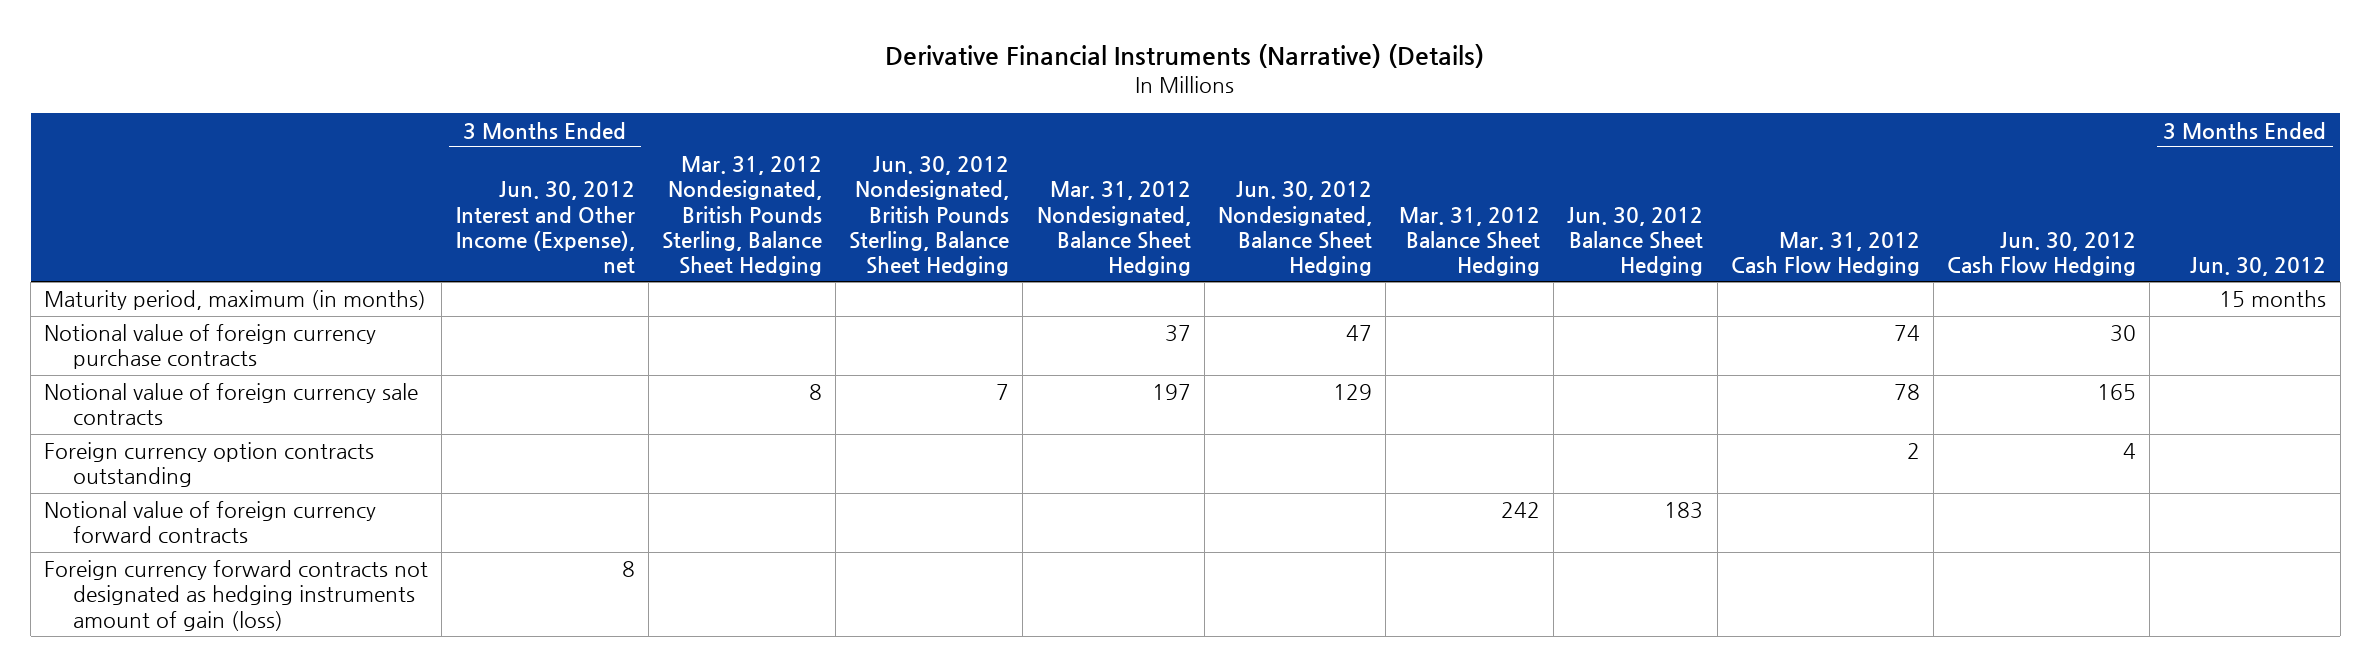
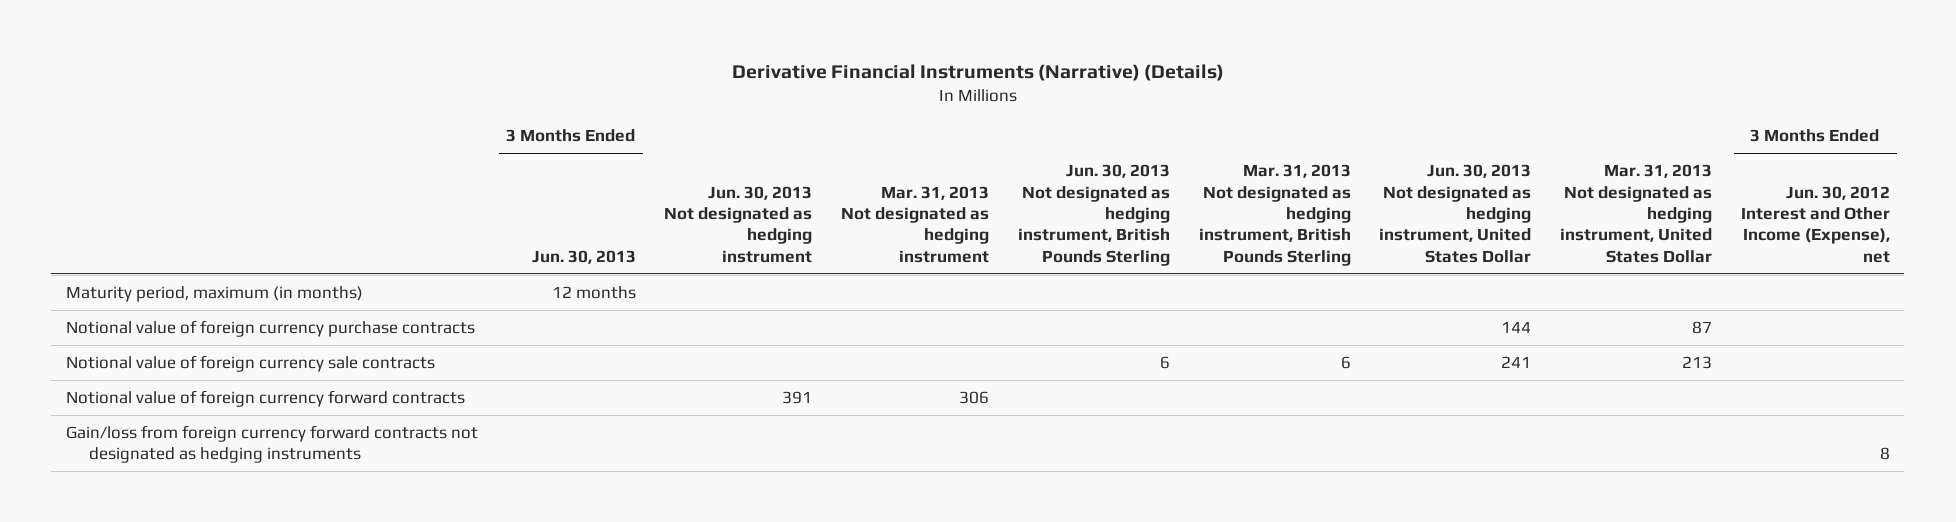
[661,156,822,277] Mar. 31, 2012 Nondesignated, British Pounds Sterling, Balance Sheet Hedging -> none
[849,156,1010,277] Jun. 30, 2012 Nondesignated, British Pounds Sterling, Balance Sheet Hedging -> none
[1036,181,1191,277] Mar. 31, 2012 Nondesignated, Balance Sheet Hedging -> none
[1217,181,1372,277] Jun. 30, 2012 Nondesignated, Balance Sheet Hedging -> none
[1399,206,1541,277] Mar. 31, 2012 Balance Sheet Hedging -> none
[1567,206,1704,277] Jun. 30, 2012 Balance Sheet Hedging -> none
[1730,231,1920,277] Mar. 31, 2012 Cash Flow Hedging -> none
[1947,231,2137,277] Jun. 30, 2012 Cash Flow Hedging -> none
[2190,257,2327,277] Jun. 30, 2012 -> none
none -> [531,249,636,264] Jun. 30, 2013
none -> [664,185,813,263] Jun. 30, 2013 Not designated as hedging instrument
none -> [841,185,990,263] Mar. 31, 2013 Not designated as hedging instrument
none -> [1017,164,1170,266] Jun. 30, 2013 Not designated as hedging instrument, British Pounds Sterling
none -> [1198,164,1351,266] Mar. 31, 2013 Not designated as hedging instrument, British Pounds Sterling
none -> [1379,164,1532,263] Jun. 30, 2013 Not designated as hedging instrument, United States Dollar
none -> [1560,164,1713,263] Mar. 31, 2013 Not designated as hedging instrument, United States Dollar
[44,442,375,488] Foreign currency option contracts outstanding -> none
[44,560,429,631] Foreign currency forward contracts not designated as hedging instruments amount of gain (loss) -> [65,425,478,464] Gain/loss from foreign currency forward contracts not designated as hedging instruments

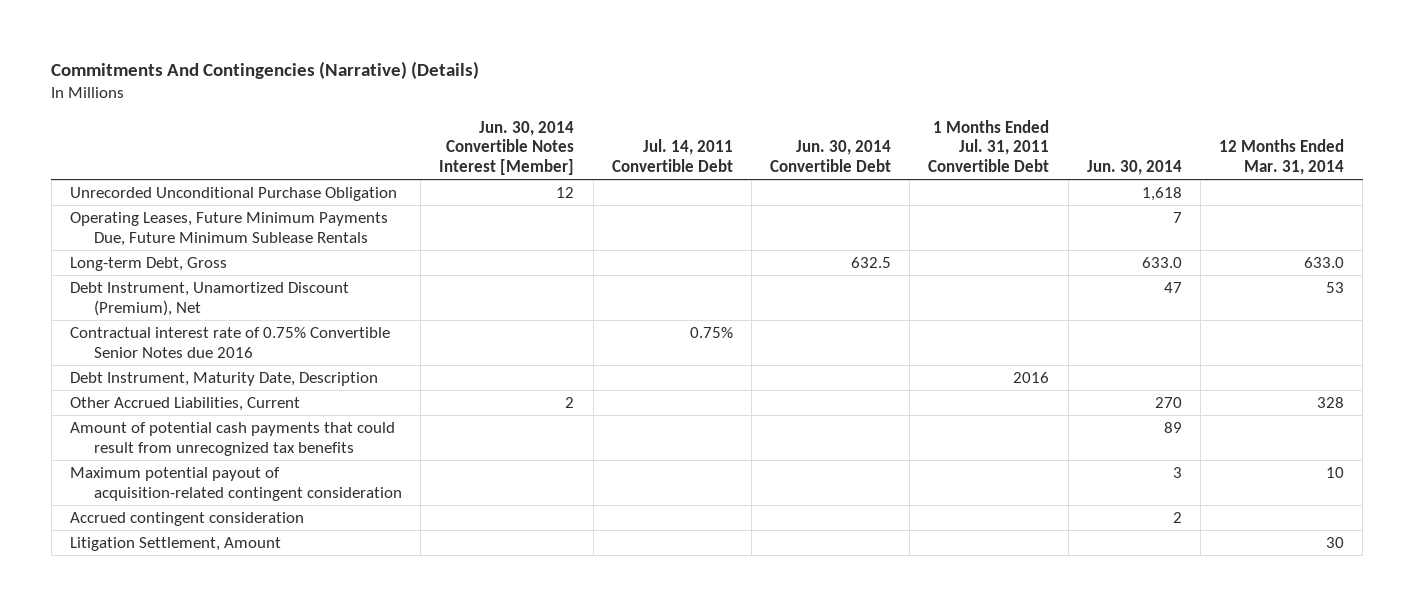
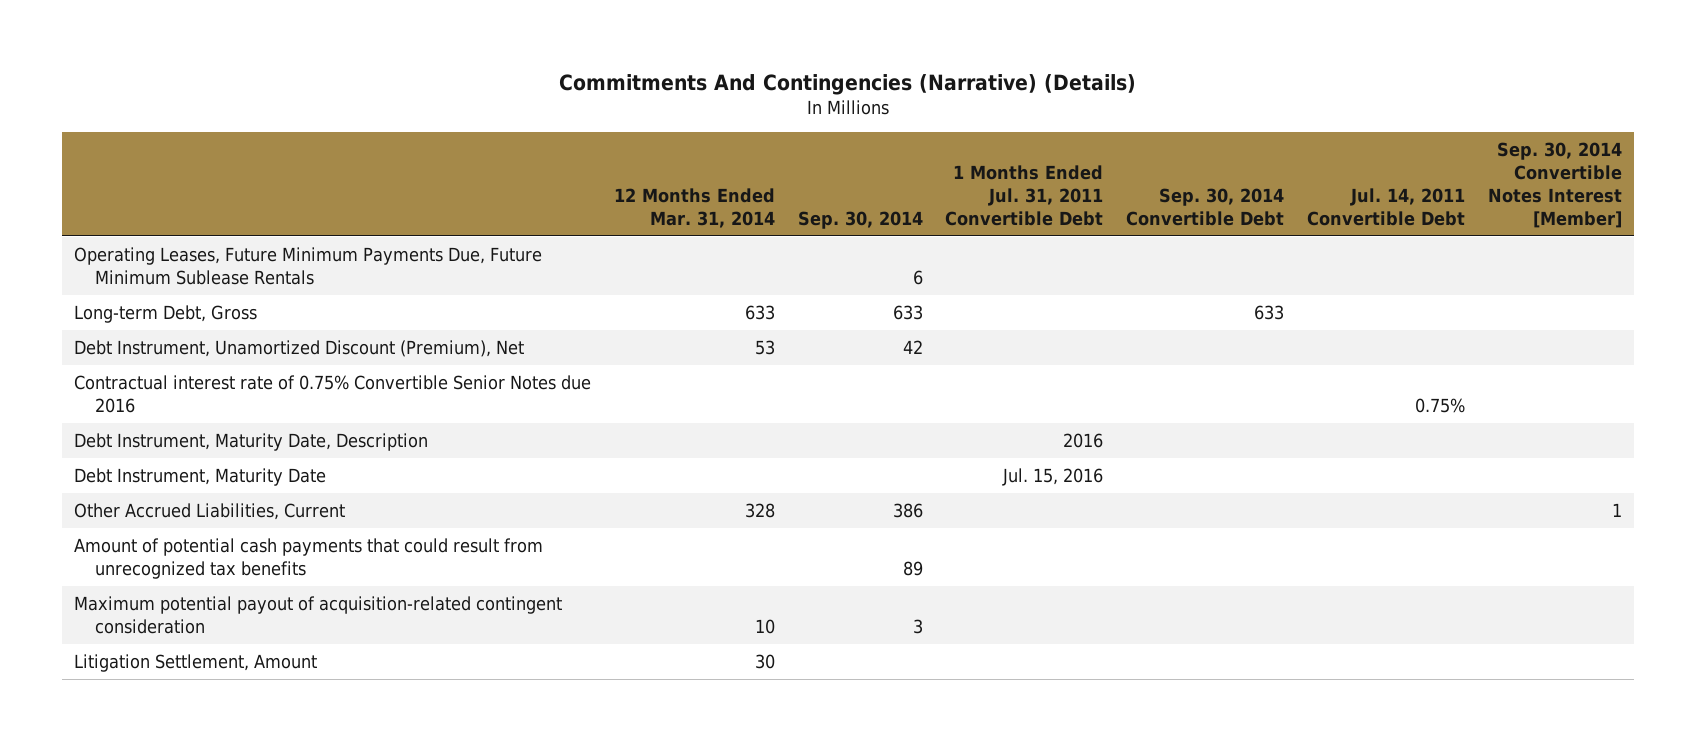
[439,120,575,175] Jun. 30, 2014 Convertible Notes Interest [Member] -> none
[770,140,892,172] Jun. 30, 2014 Convertible Debt -> none
[1086,159,1182,175] Jun. 30, 2014 -> none
none -> [797,211,923,230] Sep. 30, 2014
none -> [1126,188,1285,227] Sep. 30, 2014 Convertible Debt
none -> [1488,142,1623,229] Sep. 30, 2014 Convertible Notes Interest [Member]
[69,186,397,201] Unrecorded Unconditional Purchase Obligation -> none
[1304,256,1345,268] 633.0 -> [744,304,775,320] 633
none -> [73,467,326,486] Debt Instrument, Maturity Date
[69,511,304,526] Accrued contingent consideration -> none

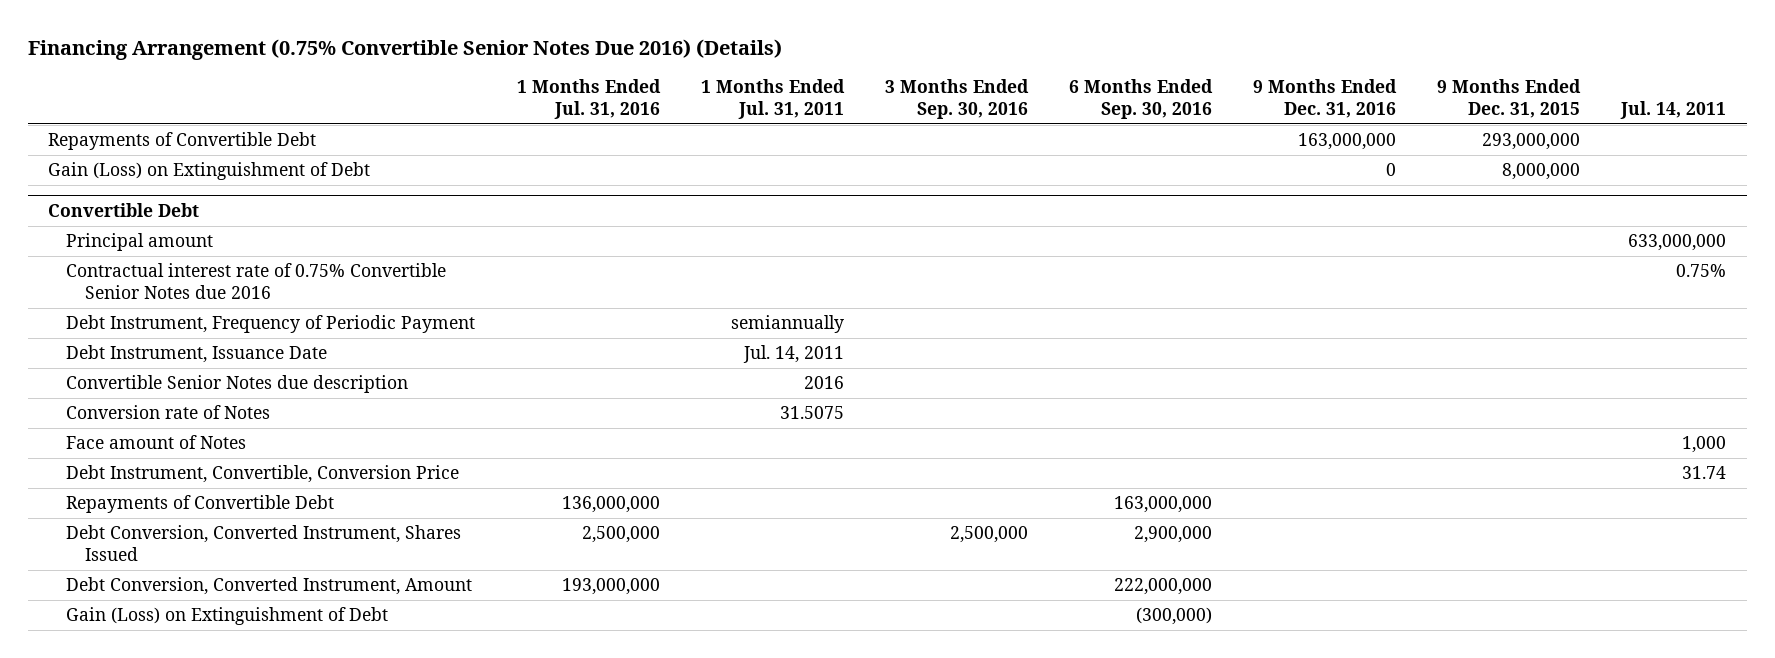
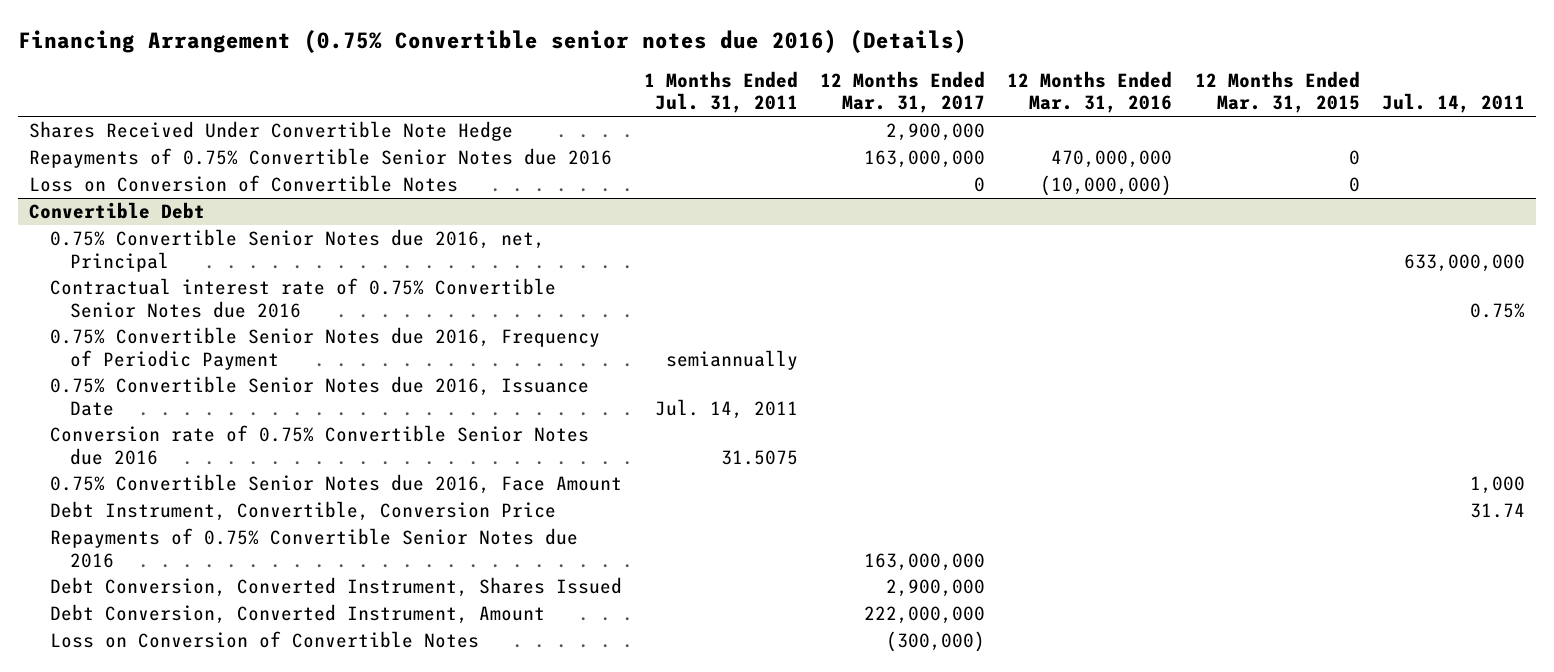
[27,38,782,60] Financing Arrangement (0.75% Convertible Senior Notes Due 2016) (Details) -> [18,29,968,53] Financing Arrangement (0.75% Convertible senior notes due 2016) (Details)
[516,79,661,120] 1 Months Ended Jul. 31, 2016 -> none
[884,79,1029,120] 3 Months Ended Sep. 30, 2016 -> none
[1068,79,1213,120] 6 Months Ended Sep. 30, 2016 -> none
[1253,79,1398,119] 9 Months Ended Dec. 31, 2016 -> none
[1437,79,1582,119] 9 Months Ended Dec. 31, 2015 -> none
none -> [820,71,986,114] 12 Months Ended Mar. 31, 2017
none -> [1007,71,1173,114] 12 Months Ended Mar. 31, 2016
none -> [1194,71,1360,114] 12 Months Ended Mar. 31, 2015
none -> [29,121,514,142] Shares Received Under Convertible Note Hedge
[48,132,317,151] Repayments of Convertible Debt -> [29,148,613,169] Repayments of 0.75% Convertible Senior Notes due 2016
[48,162,371,181] Gain (Loss) on Extinguishment of Debt -> [29,175,459,193] Loss on Conversion of Convertible Notes
[66,233,214,252] Principal amount -> [49,229,545,272] 0.75% Convertible Senior Notes due 2016, net, Principal
[66,375,409,394] Convertible Senior Notes due description -> none
[66,315,476,334] Debt Instrument, Frequency of Periodic Payment -> [49,327,600,370] 0.75% Convertible Senior Notes due 2016, Frequency of Periodic Payment
[66,345,328,364] Debt Instrument, Issuance Date -> [49,376,589,416] 0.75% Convertible Senior Notes due 2016, Issuance Date
[66,405,271,420] Conversion rate of Notes -> [49,425,589,465] Conversion rate of 0.75% Convertible Senior Notes due 2016
[66,435,247,450] Face amount of Notes -> [49,474,622,495] 0.75% Convertible Senior Notes due 2016, Face Amount
[66,495,335,514] Repayments of Convertible Debt -> [49,528,578,568] Repayments of 0.75% Convertible Senior Notes due 2016
[66,607,389,626] Gain (Loss) on Extinguishment of Debt -> [49,631,479,649] Loss on Conversion of Convertible Notes

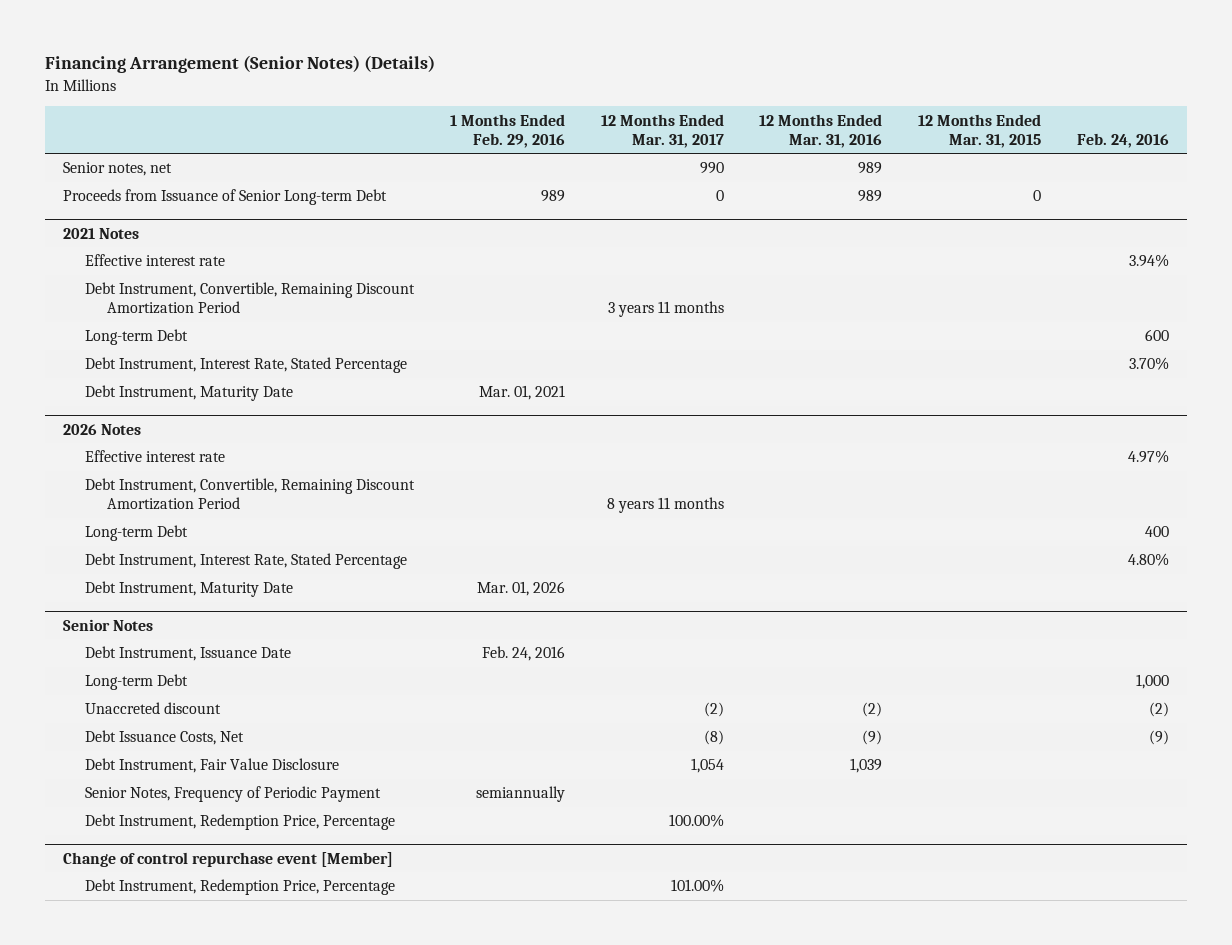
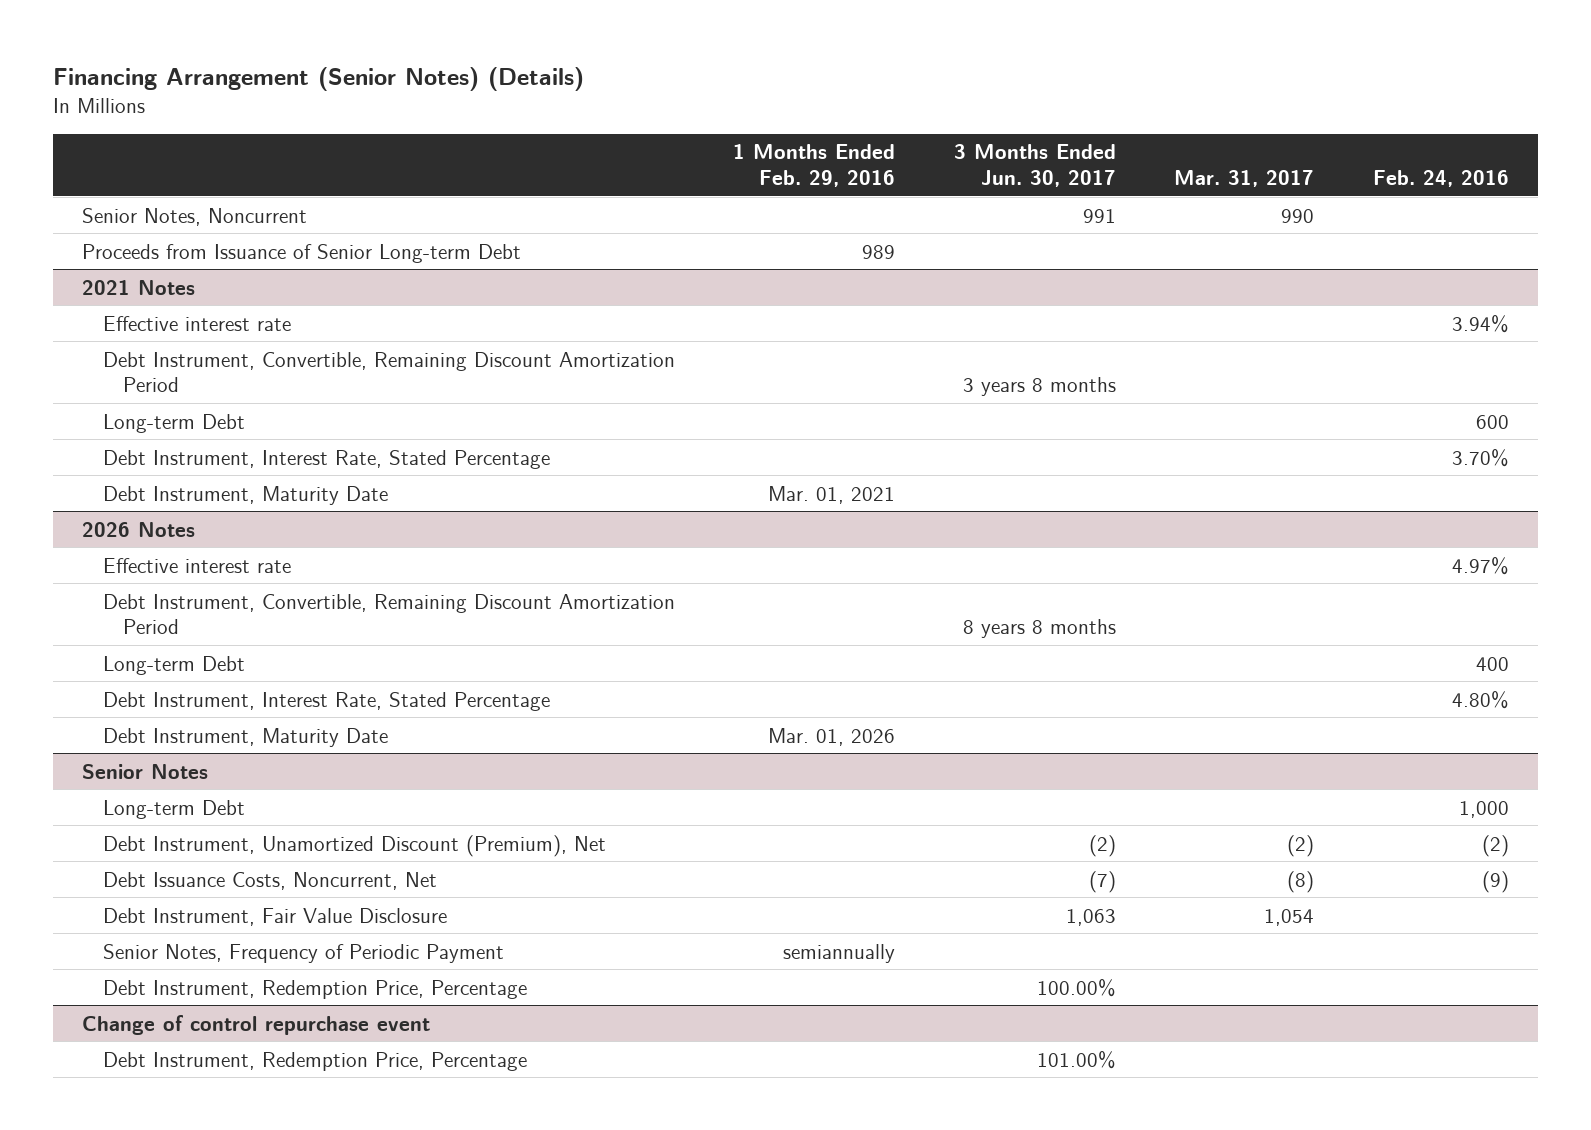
[600,113,724,148] 12 Months Ended Mar. 31, 2017 -> none
[759,113,883,148] 12 Months Ended Mar. 31, 2016 -> none
[918,113,1042,148] 12 Months Ended Mar. 31, 2015 -> none
none -> [953,144,1116,187] 3 Months Ended Jun. 30, 2017
none -> [1174,169,1315,187] Mar. 31, 2017
[62,162,172,177] Senior notes, net -> [82,207,308,226] Senior Notes, Noncurrent
[84,646,291,662] Debt Instrument, Issuance Date -> none
[84,702,221,715] Unaccreted discount -> [102,834,606,857] Debt Instrument, Unamortized Discount (Premium), Net
[84,730,244,746] Debt Issuance Costs, Net -> [102,871,437,890] Debt Issuance Costs, Noncurrent, Net
[62,851,393,867] Change of control repurchase event [Member] -> [82,1014,431,1035] Change of control repurchase event

